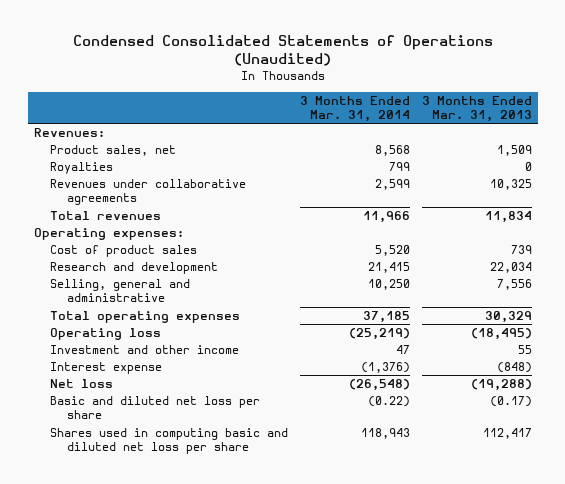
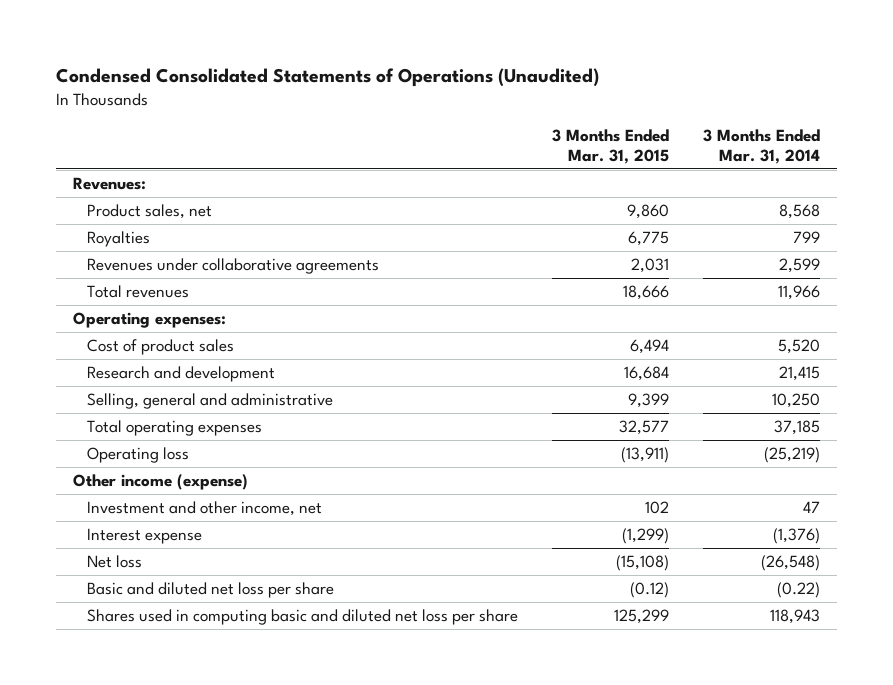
[421,95,532,123] 3 Months Ended Mar. 31, 2013 -> none
none -> [551,128,669,164] 3 Months Ended Mar. 31, 2015
none -> [73,474,249,491] Other income (expense)
[50,345,240,355] Investment and other income -> [87,501,323,517] Investment and other income, net

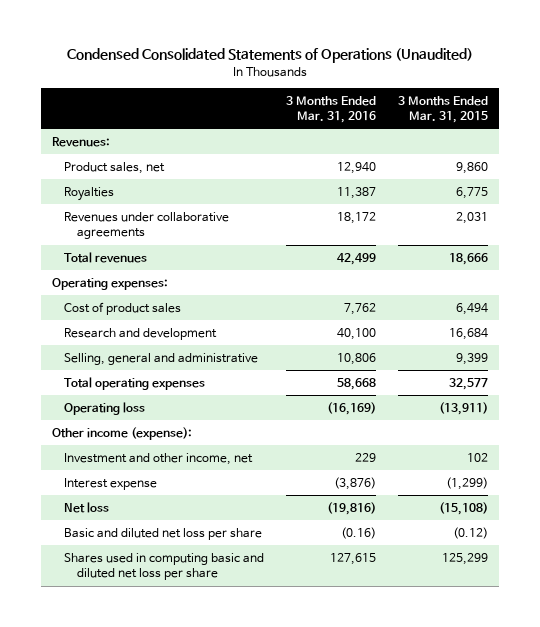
[702,128,820,164] 3 Months Ended Mar. 31, 2014 -> none
none -> [286,95,377,124] 3 Months Ended Mar. 31, 2016
[73,474,249,491] Other income (expense) -> [51,426,192,440] Other income (expense):

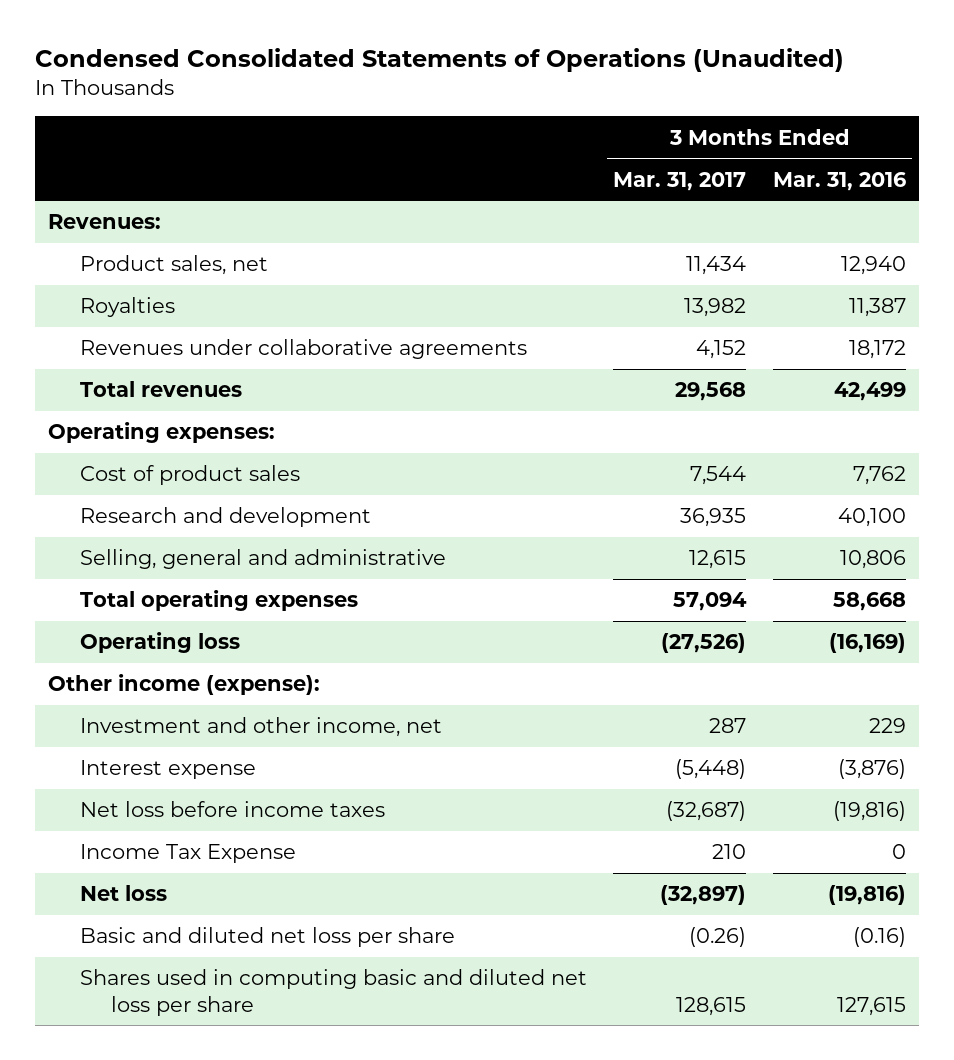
[398,95,489,124] 3 Months Ended Mar. 31, 2015 -> none
none -> [613,171,747,191] Mar. 31, 2017
none -> [79,801,385,818] Net loss before income taxes
none -> [79,844,296,864] Income Tax Expense

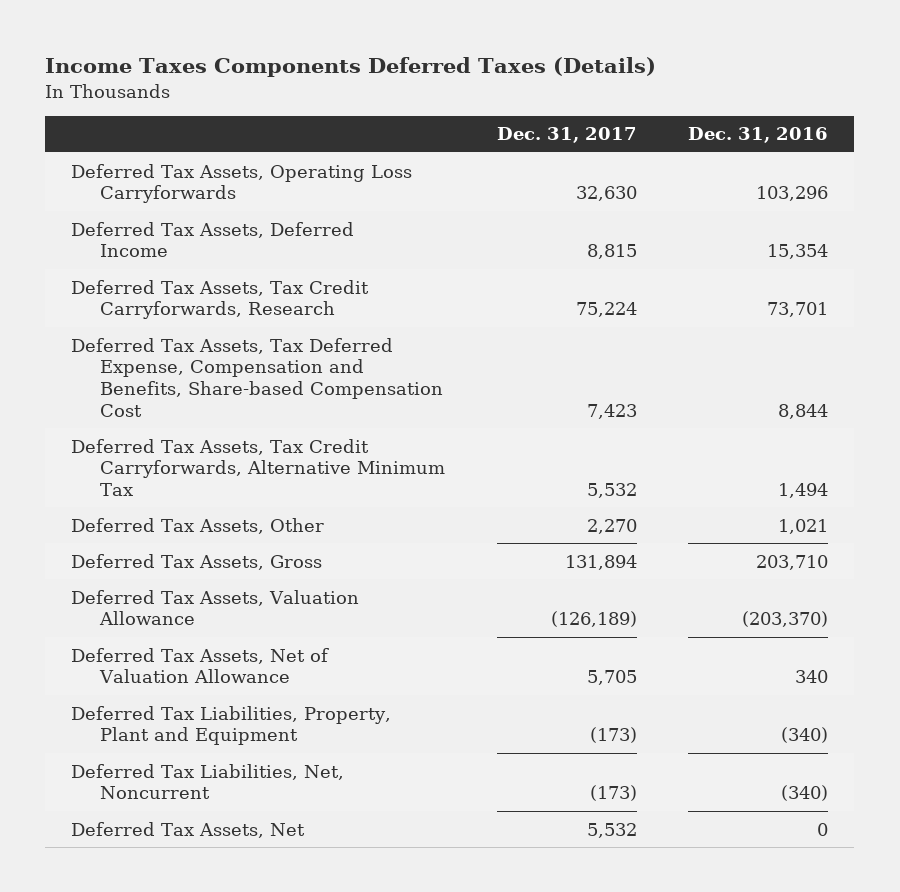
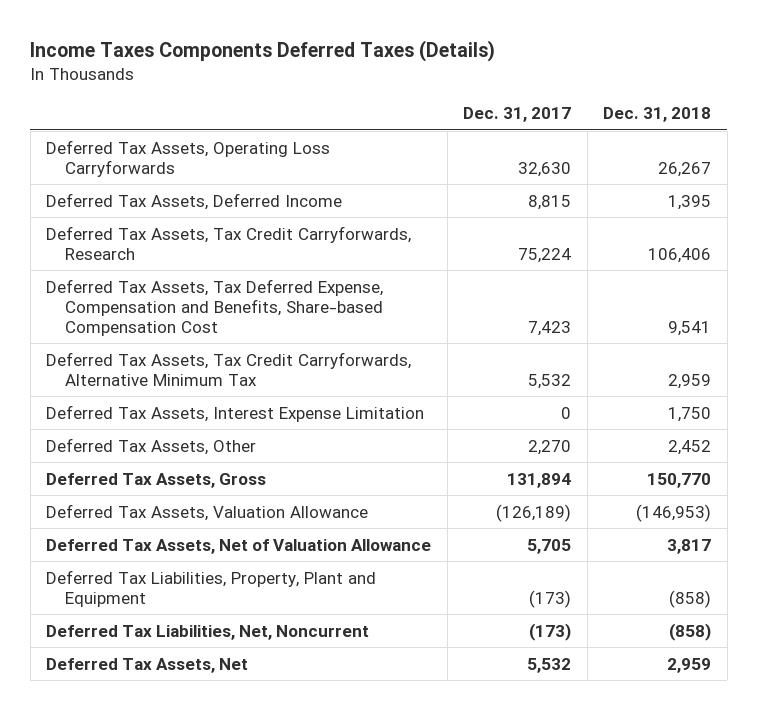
[688,127,829,144] Dec. 31, 2016 -> none
none -> [603,107,712,123] Dec. 31, 2018
none -> [46,404,425,422] Deferred Tax Assets, Interest Expense Limitation

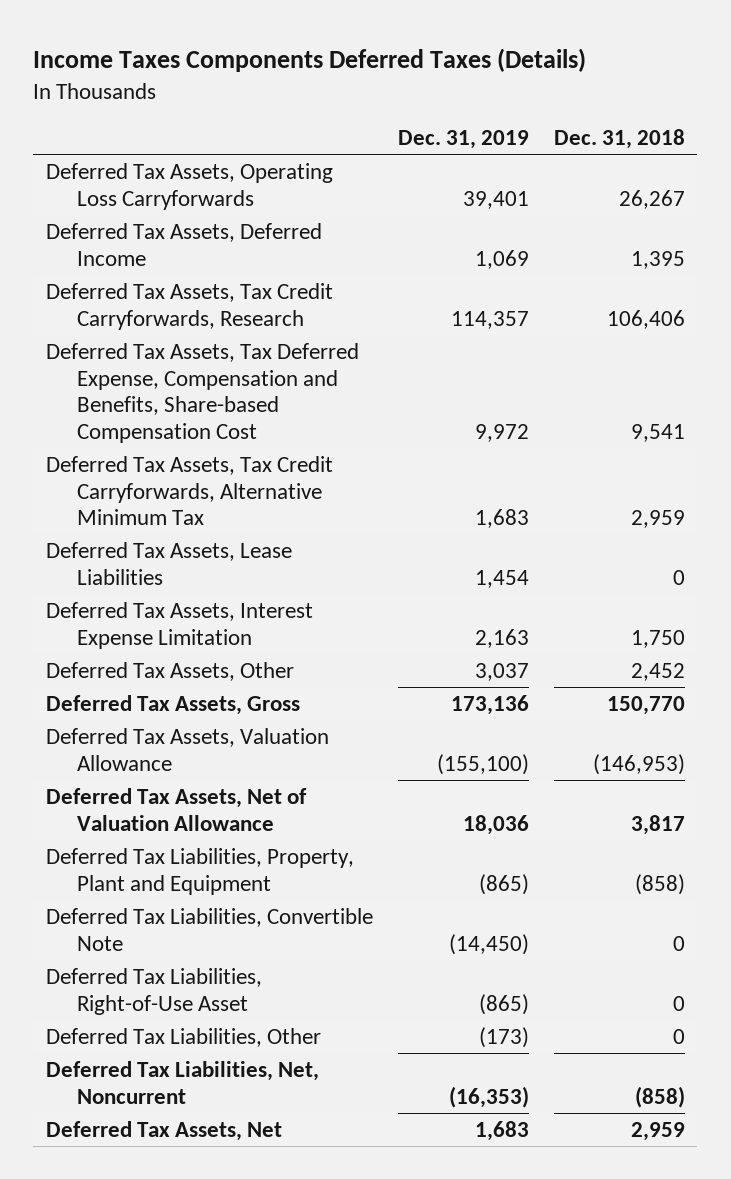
[463,107,572,123] Dec. 31, 2017 -> none
none -> [397,130,529,150] Dec. 31, 2019
none -> [45,541,292,585] Deferred Tax Assets, Lease Liabilities
none -> [45,907,373,951] Deferred Tax Liabilities, Convertible Note
none -> [45,967,262,1015] Deferred Tax Liabilities, Right-of-Use Asset
none -> [45,1027,321,1047] Deferred Tax Liabilities, Other

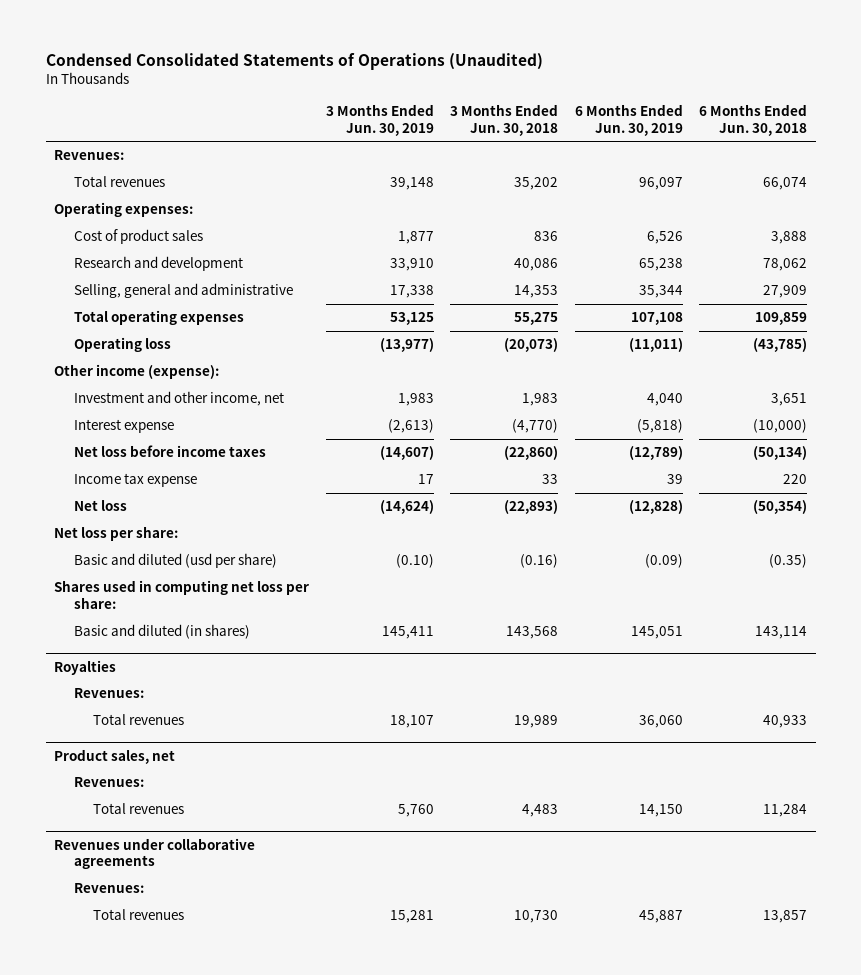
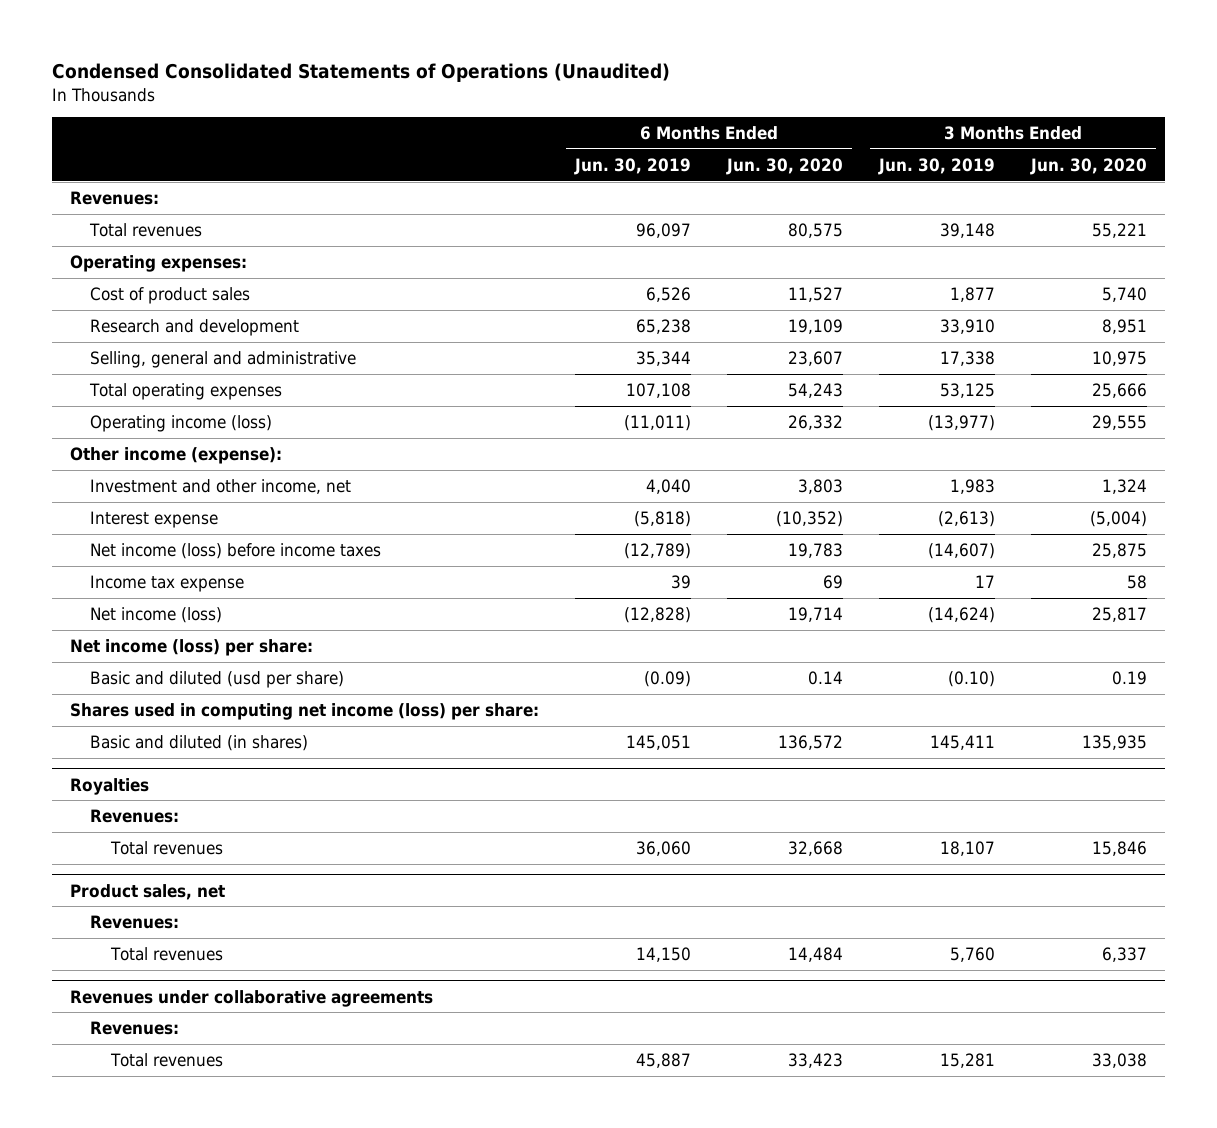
[450,104,559,136] 3 Months Ended Jun. 30, 2018 -> none
[699,104,808,136] 6 Months Ended Jun. 30, 2018 -> none
none -> [726,157,844,175] Jun. 30, 2020
none -> [1030,157,1148,175] Jun. 30, 2020
[73,337,171,353] Operating loss -> [90,414,273,432] Operating income (loss)
[73,445,266,458] Net loss before income taxes -> [90,542,382,559] Net income (loss) before income taxes
[73,500,127,512] Net loss -> [90,606,223,623] Net income (loss)
[54,526,179,542] Net loss per share: -> [70,638,314,656] Net income (loss) per share:
[54,580,310,610] Shares used in computing net loss per share: -> [70,702,540,720] Shares used in computing net income (loss) per share:

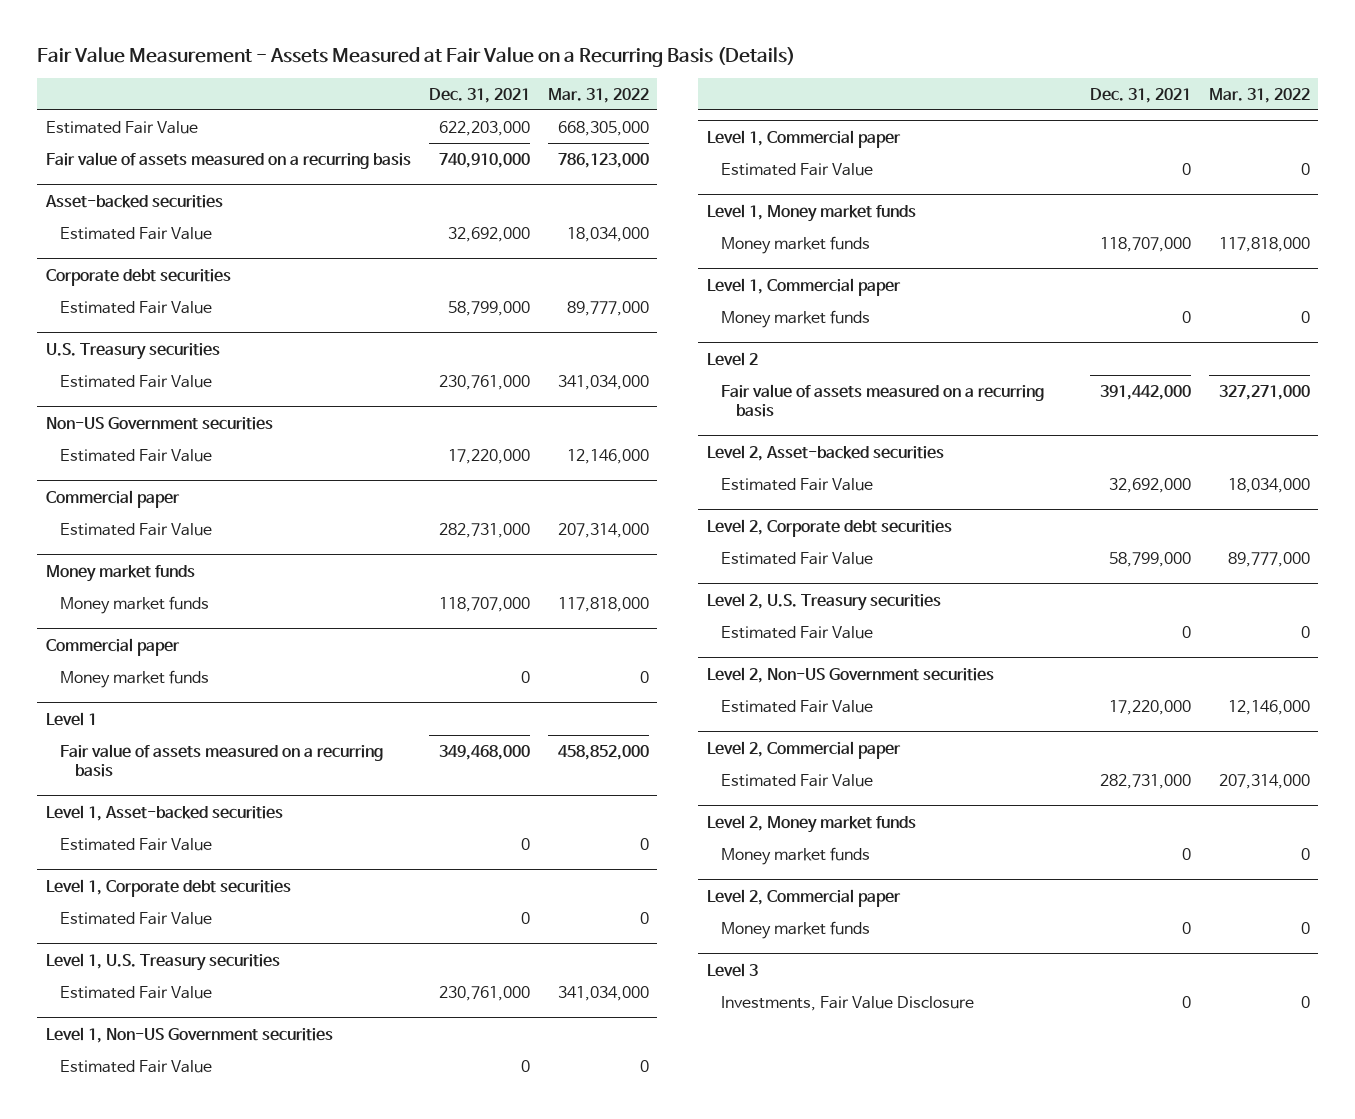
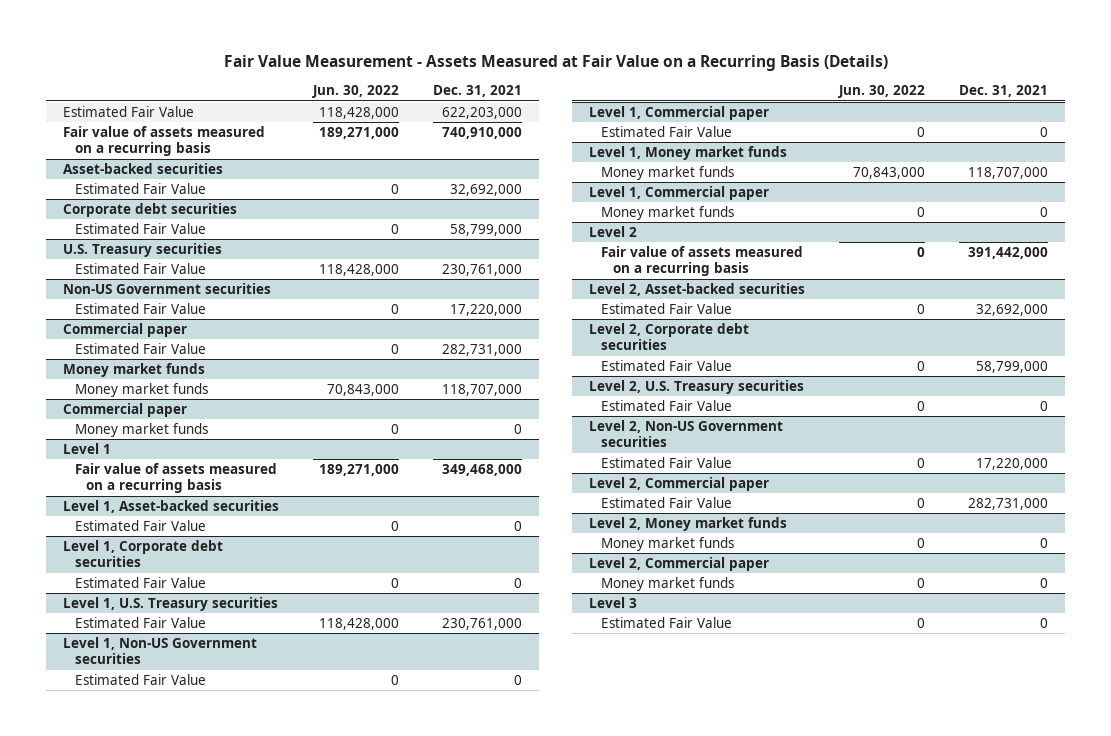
[547,87,649,103] Mar. 31, 2022 -> none
none -> [311,85,399,99] Jun. 30, 2022
[721,995,975,1011] Investments, Fair Value Disclosure -> none
none -> [601,617,733,629] Estimated Fair Value

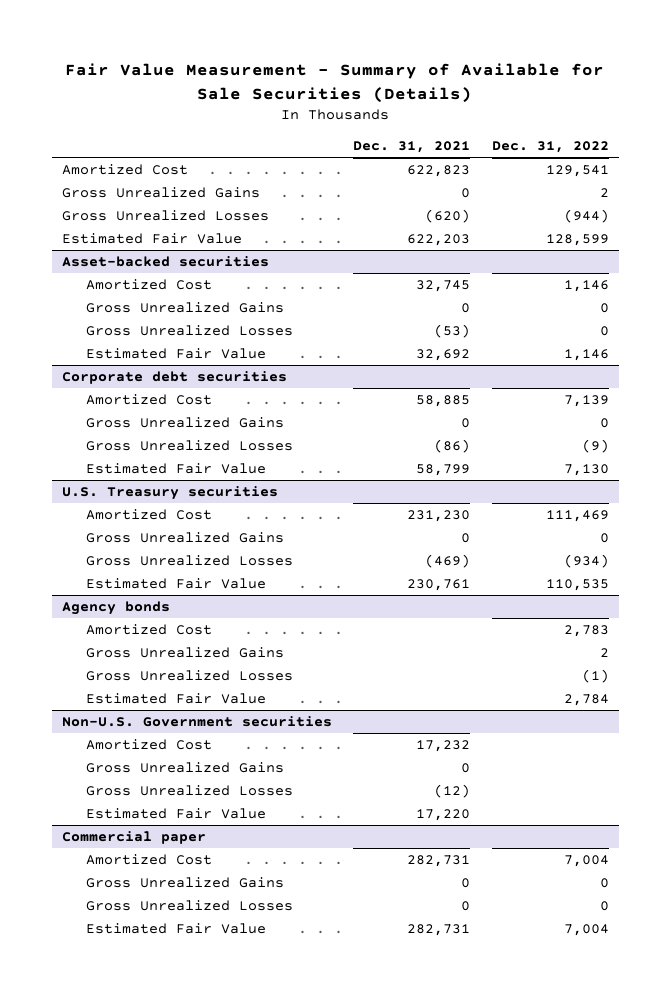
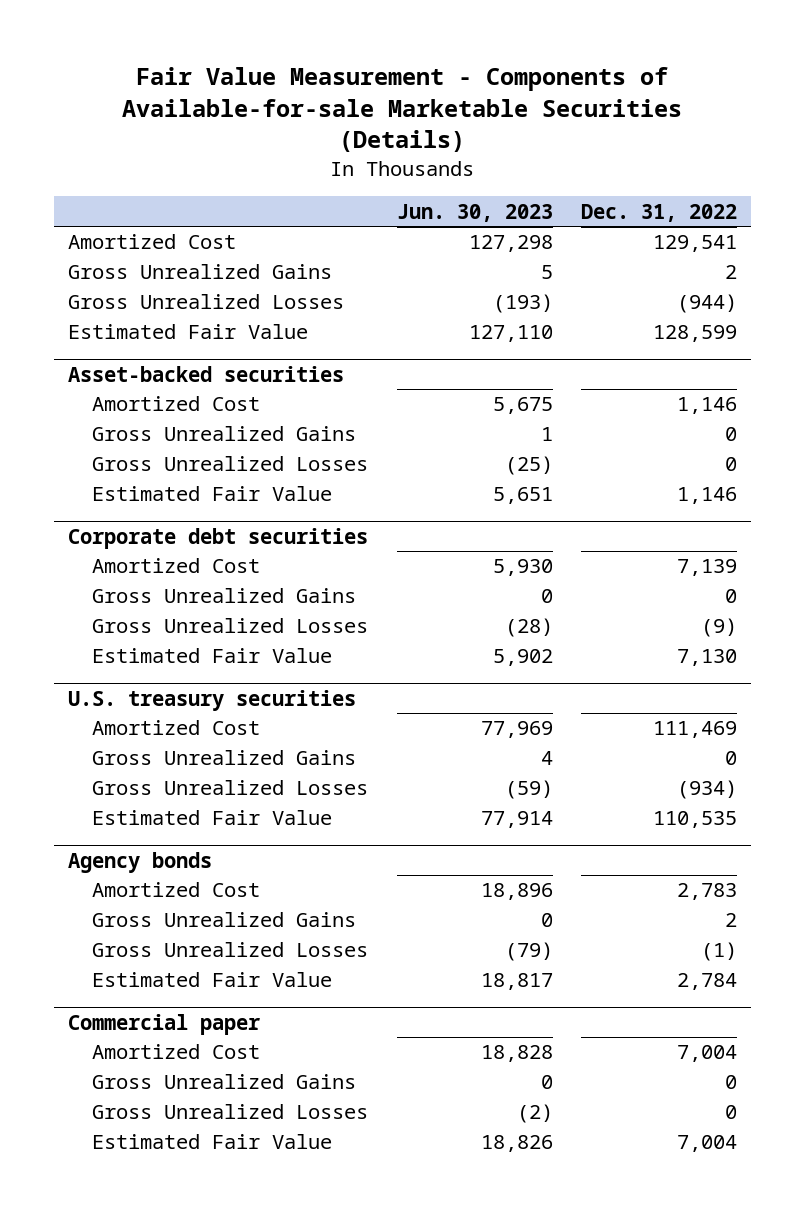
[65,63,605,103] Fair Value Measurement - Summary of Available for Sale Securities (Details) -> [122,67,683,153] Fair Value Measurement - Components of Available-for-sale Marketable Securities (Details)
[353,140,471,153] Dec. 31, 2021 -> none
none -> [396,203,553,222] Jun. 30, 2023
[62,486,279,501] U.S. Treasury securities -> [67,689,356,711] U.S. treasury securities
[62,716,333,728] Non-U.S. Government securities -> none
[86,739,213,751] Amortized Cost -> none
[86,762,285,774] Gross Unrealized Gains -> none
[86,785,294,797] Gross Unrealized Losses -> none
[86,808,267,820] Estimated Fair Value -> none

